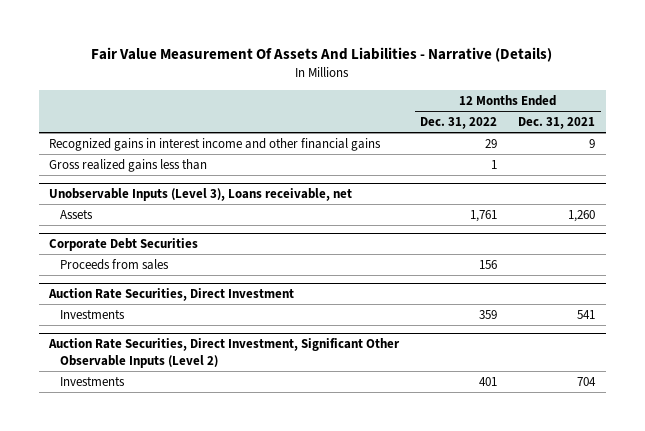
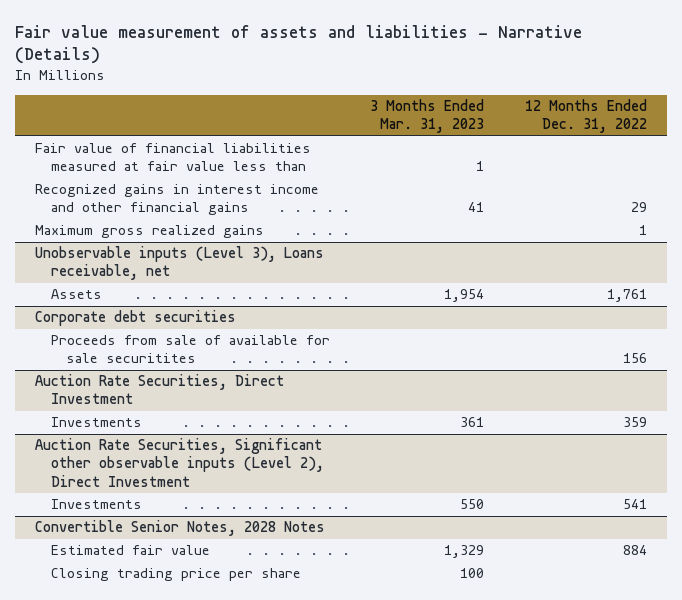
[91,47,553,63] Fair Value Measurement Of Assets And Liabilities - Narrative (Details) -> [14,24,582,65] Fair value measurement of assets and liabilities - Narrative (Details)
[518,116,596,129] Dec. 31, 2021 -> none
none -> [370,99,485,134] 3 Months Ended Mar. 31, 2023
none -> [35,143,312,172] Fair value of financial liabilities measured at fair value less than
[49,158,208,172] Gross realized gains less than -> [35,225,265,239] Maximum gross realized gains
[49,188,353,202] Unobservable Inputs (Level 3), Loans receivable, net -> [35,246,325,281] Unobservable inputs (Level 3), Loans receivable, net
[49,238,199,252] Corporate Debt Securities -> [35,310,237,327] Corporate debt securities
[59,258,169,270] Proceeds from sales -> [50,335,330,364] Proceeds from sale of available for sale securitites
[48,338,401,368] Auction Rate Securities, Direct Investment, Significant Other Observable Inputs (Level 2) -> [35,438,324,487] Auction Rate Securities, Significant other observable inputs (Level 2), Direct Investment
[479,376,498,386] 401 -> [622,499,647,510] 541
none -> [35,520,326,537] Convertible Senior Notes, 2028 Notes
none -> [50,545,210,556] Estimated fair value
none -> [50,568,301,582] Closing trading price per share

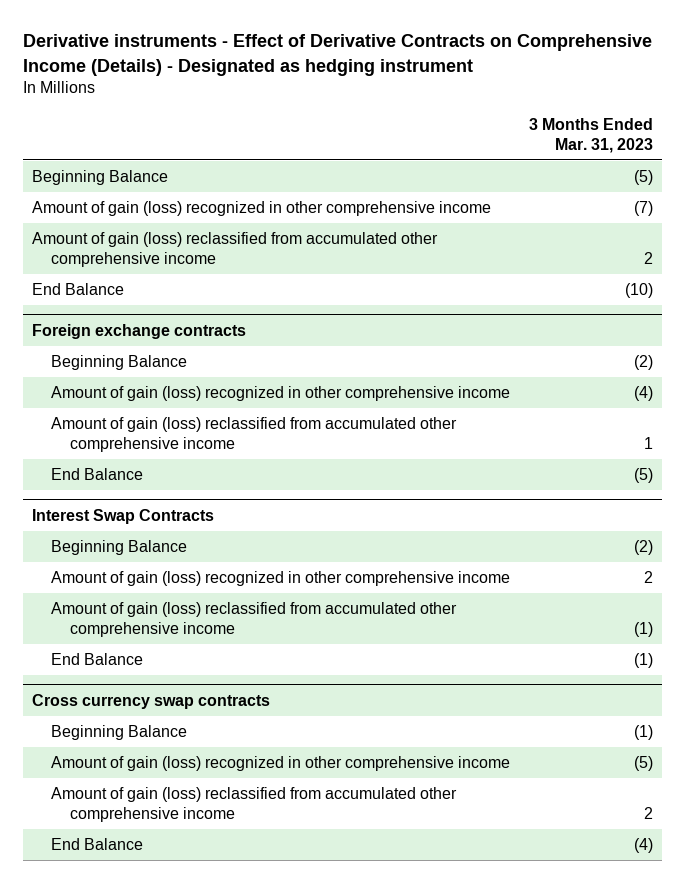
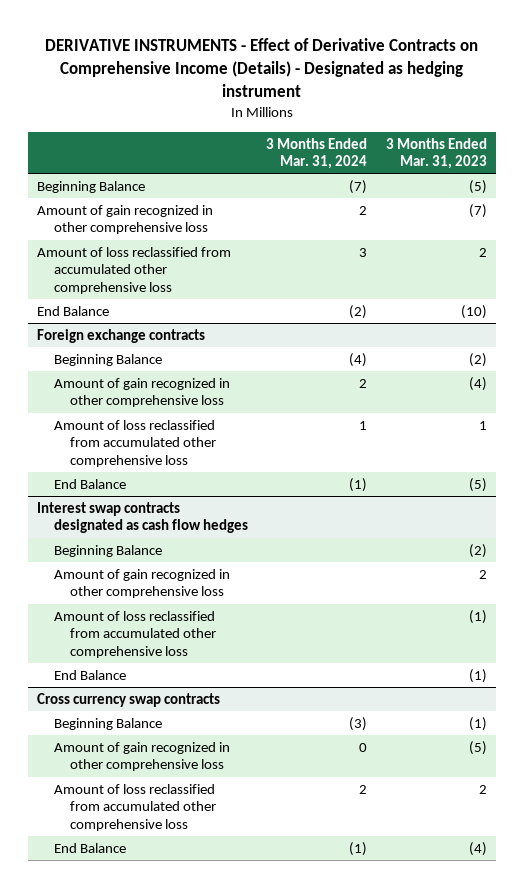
[22,34,652,76] Derivative instruments - Effect of Derivative Contracts on Comprehensive Income (Details) - Designated as hedging instrument -> [44,38,478,97] DERIVATIVE INSTRUMENTS - Effect of Derivative Contracts on Comprehensive Income (Details) - Designated as hedging instrument
none -> [266,137,368,170] 3 Months Ended Mar. 31, 2024
[32,200,492,216] Amount of gain (loss) recognized in other comprehensive income -> [37,204,214,235] Amount of gain recognized in other comprehensive loss
[32,231,439,267] Amount of gain (loss) reclassified from accumulated other comprehensive income -> [37,246,232,294] Amount of loss reclassified from accumulated other comprehensive loss
[51,385,511,401] Amount of gain (loss) recognized in other comprehensive income -> [53,377,230,408] Amount of gain recognized in other comprehensive loss
[51,416,458,452] Amount of gain (loss) reclassified from accumulated other comprehensive income -> [53,419,217,467] Amount of loss reclassified from accumulated other comprehensive loss
[32,508,215,524] Interest Swap Contracts -> [37,501,248,534] Interest swap contracts designated as cash flow hedges
[51,570,511,586] Amount of gain (loss) recognized in other comprehensive income -> [53,568,230,599] Amount of gain recognized in other comprehensive loss
[51,601,458,637] Amount of gain (loss) reclassified from accumulated other comprehensive income -> [53,610,217,658] Amount of loss reclassified from accumulated other comprehensive loss
[51,755,511,771] Amount of gain (loss) recognized in other comprehensive income -> [53,741,230,772] Amount of gain recognized in other comprehensive loss
[51,786,458,822] Amount of gain (loss) reclassified from accumulated other comprehensive income -> [53,783,217,831] Amount of loss reclassified from accumulated other comprehensive loss

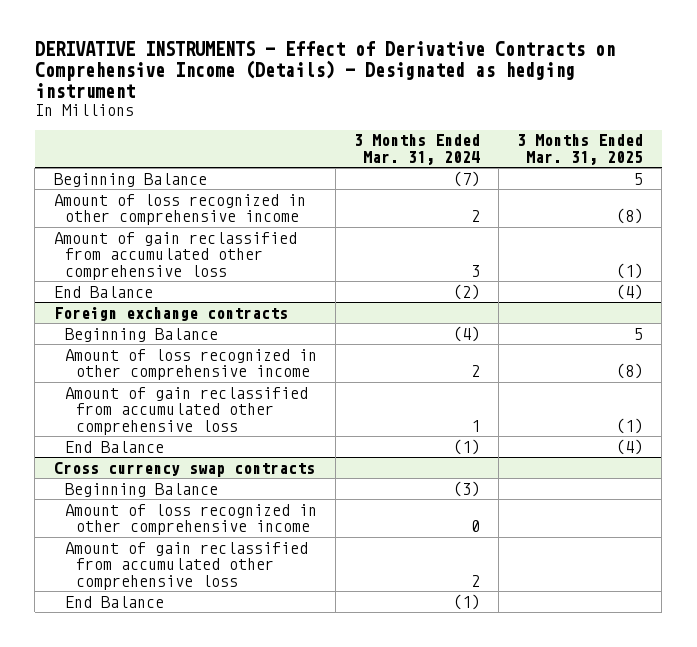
[385,137,487,170] 3 Months Ended Mar. 31, 2023 -> none
none -> [517,134,644,166] 3 Months Ended Mar. 31, 2025
[37,204,214,235] Amount of gain recognized in other comprehensive loss -> [53,193,306,226] Amount of loss recognized in other comprehensive income
[37,246,232,294] Amount of loss reclassified from accumulated other comprehensive loss -> [53,231,297,281] Amount of gain reclassified from accumulated other comprehensive loss
[53,377,230,408] Amount of gain recognized in other comprehensive loss -> [64,348,317,381] Amount of loss recognized in other comprehensive income
[53,419,217,467] Amount of loss reclassified from accumulated other comprehensive loss -> [64,386,308,436] Amount of gain reclassified from accumulated other comprehensive loss
[37,501,248,534] Interest swap contracts designated as cash flow hedges -> none
[53,544,162,557] Beginning Balance -> none
[53,568,230,599] Amount of gain recognized in other comprehensive loss -> none
[53,610,217,658] Amount of loss reclassified from accumulated other comprehensive loss -> none
[53,669,126,680] End Balance -> none
[53,741,230,772] Amount of gain recognized in other comprehensive loss -> [64,503,317,536] Amount of loss recognized in other comprehensive income
[53,783,217,831] Amount of loss reclassified from accumulated other comprehensive loss -> [64,541,308,591] Amount of gain reclassified from accumulated other comprehensive loss

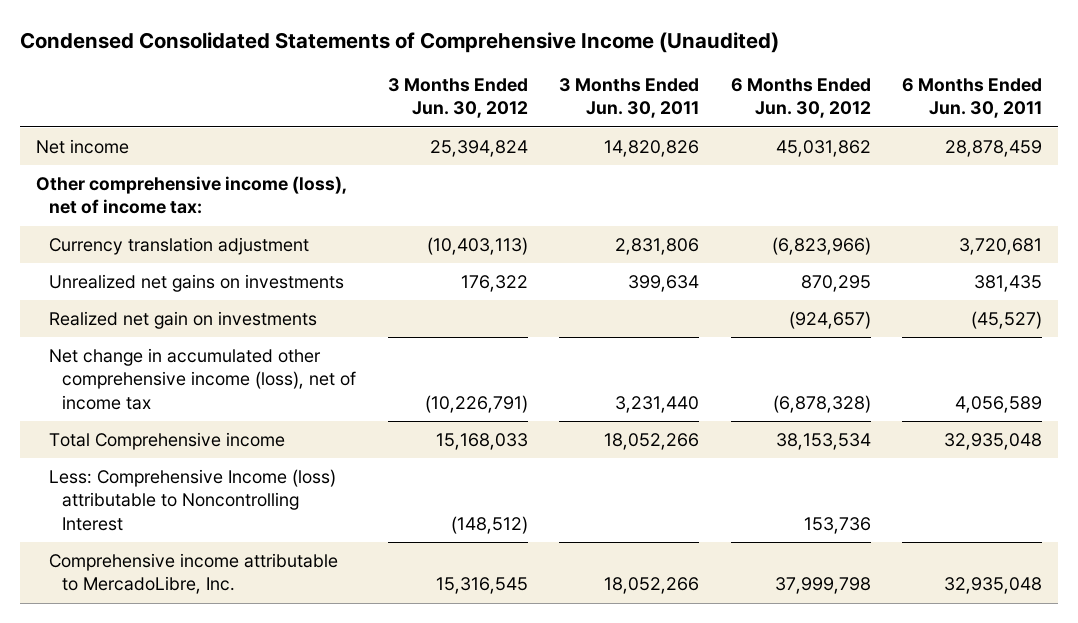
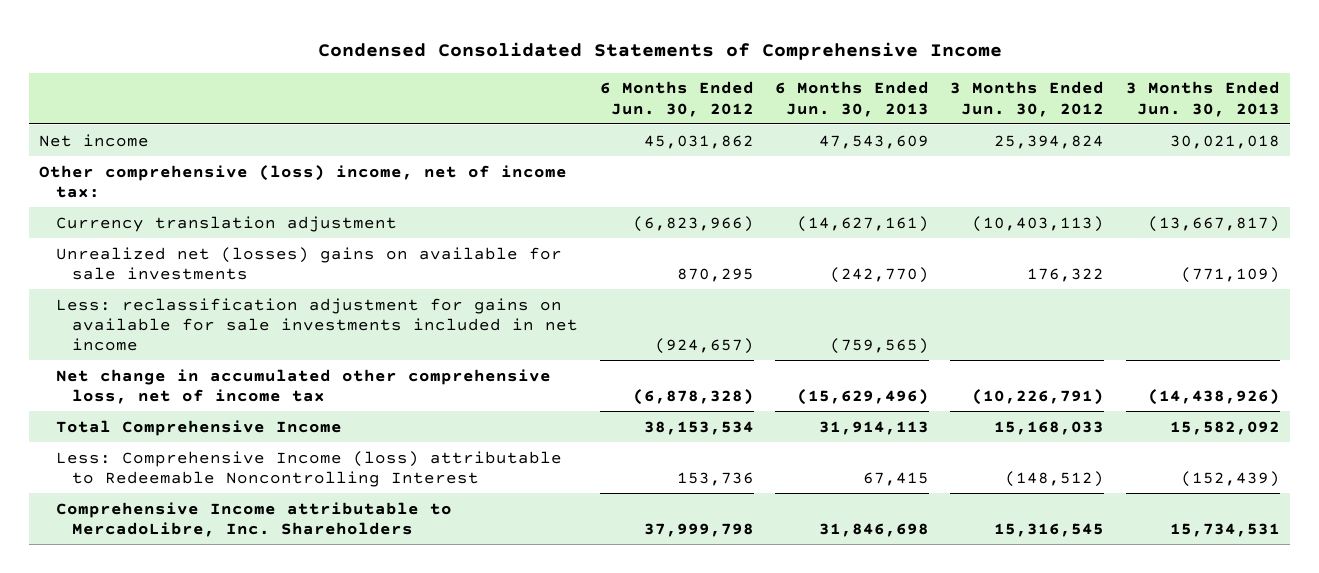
[20,32,780,54] Condensed Consolidated Statements of Comprehensive Income (Unaudited) -> [317,41,1002,60] Condensed Consolidated Statements of Comprehensive Income
[559,78,700,119] 3 Months Ended Jun. 30, 2011 -> none
[902,78,1043,119] 6 Months Ended Jun. 30, 2011 -> none
none -> [774,81,929,117] 6 Months Ended Jun. 30, 2013
none -> [1125,81,1280,117] 3 Months Ended Jun. 30, 2013
[35,176,347,215] Other comprehensive income (loss), net of income tax: -> [39,164,568,198] Other comprehensive (loss) income, net of income tax:
[48,274,344,293] Unrealized net gains on investments -> [55,246,562,280] Unrealized net (losses) gains on available for sale investments
[48,311,317,330] Realized net gain on investments -> [55,297,579,351] Less: reclassification adjustment for gains on available for sale investments included in net income
[48,348,356,410] Net change in accumulated other comprehensive income (loss), net of income tax -> [55,368,551,404] Net change in accumulated other comprehensive loss, net of income tax
[48,432,285,451] Total Comprehensive income -> [55,419,342,436] Total Comprehensive Income
[48,469,336,531] Less: Comprehensive Income (loss) attributable to Noncontrolling Interest -> [55,450,562,487] Less: Comprehensive Income (loss) attributable to Redeemable Noncontrolling Interest
[48,553,338,595] Comprehensive income attributable to MercadoLibre, Inc. -> [55,501,452,537] Comprehensive Income attributable to MercadoLibre, Inc. Shareholders

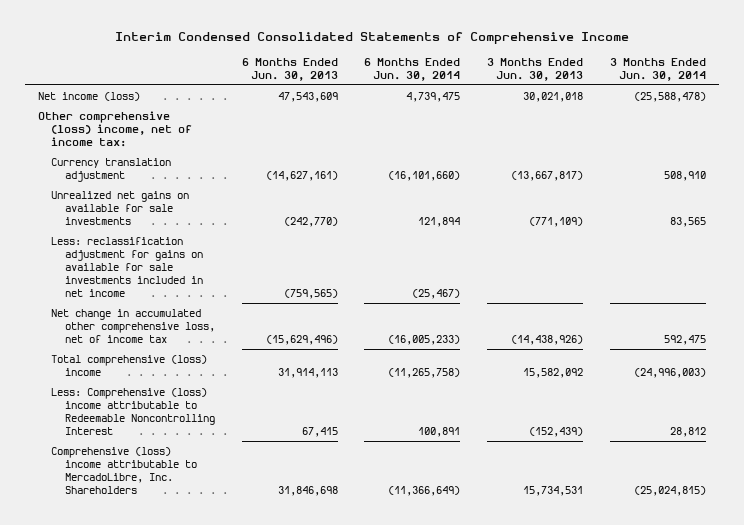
[317,41,1002,60] Condensed Consolidated Statements of Comprehensive Income -> [114,31,629,44] Interim Condensed Consolidated Statements of Comprehensive Income
[599,81,754,117] 6 Months Ended Jun. 30, 2012 -> none
[950,81,1105,117] 3 Months Ended Jun. 30, 2012 -> none
none -> [364,57,461,81] 6 Months Ended Jun. 30, 2014
none -> [609,57,706,81] 3 Months Ended Jun. 30, 2014
[39,133,150,147] Net income -> [37,92,140,102] Net income (loss)
[55,246,562,280] Unrealized net (losses) gains on available for sale investments -> [51,191,190,225] Unrealized net gains on available for sale investments
[55,419,342,436] Total Comprehensive Income -> [51,355,208,376] Total comprehensive (loss) income
[55,450,562,487] Less: Comprehensive Income (loss) attributable to Redeemable Noncontrolling Interest -> [51,388,216,435] Less: Comprehensive (loss) income attributable to Redeemable Noncontrolling Interest
[55,501,452,537] Comprehensive Income attributable to MercadoLibre, Inc. Shareholders -> [51,447,198,494] Comprehensive (loss) income attributable to MercadoLibre, Inc. Shareholders

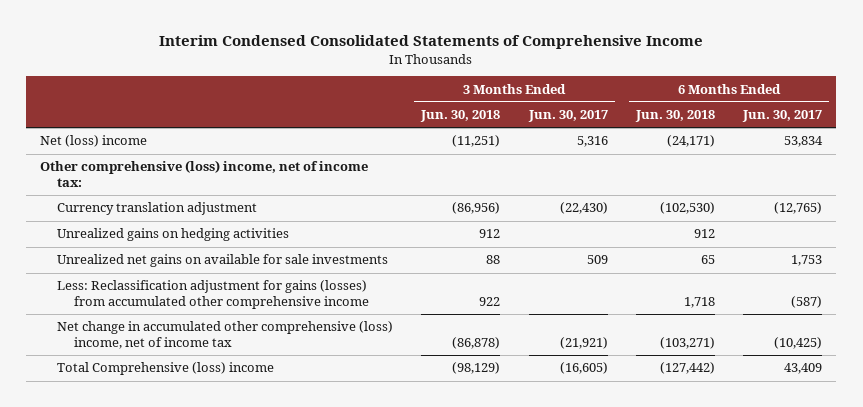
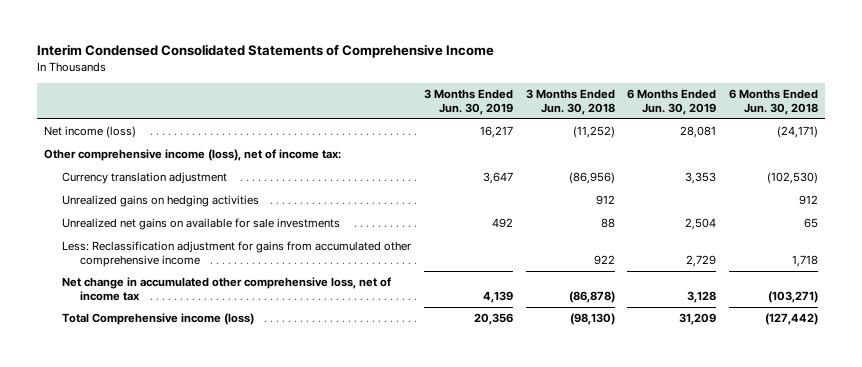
[527,110,608,123] Jun. 30, 2017 -> none
[742,110,823,123] Jun. 30, 2017 -> none
none -> [423,89,513,115] 3 Months Ended Jun. 30, 2019
none -> [627,89,717,115] 6 Months Ended Jun. 30, 2019
[40,135,148,148] Net (loss) income -> [43,126,136,139] Net income (loss)
[452,135,501,148] (11,251) -> [572,126,615,139] (11,252)
[40,160,369,187] Other comprehensive (loss) income, net of income tax: -> [43,149,341,162] Other comprehensive income (loss), net of income tax:
[56,280,369,309] Less: Reclassification adjustment for gains (losses) from accumulated other comprehensive income -> [61,241,411,268] Less: Reclassification adjustment for gains from accumulated other comprehensive income
[56,321,393,349] Net change in accumulated other comprehensive (loss) income, net of income tax -> [61,277,391,302] Net change in accumulated other comprehensive loss, net of income tax
[56,362,274,376] Total Comprehensive (loss) income -> [61,313,254,326] Total Comprehensive income (loss)
[452,362,501,375] (98,129) -> [569,313,615,326] (98,130)

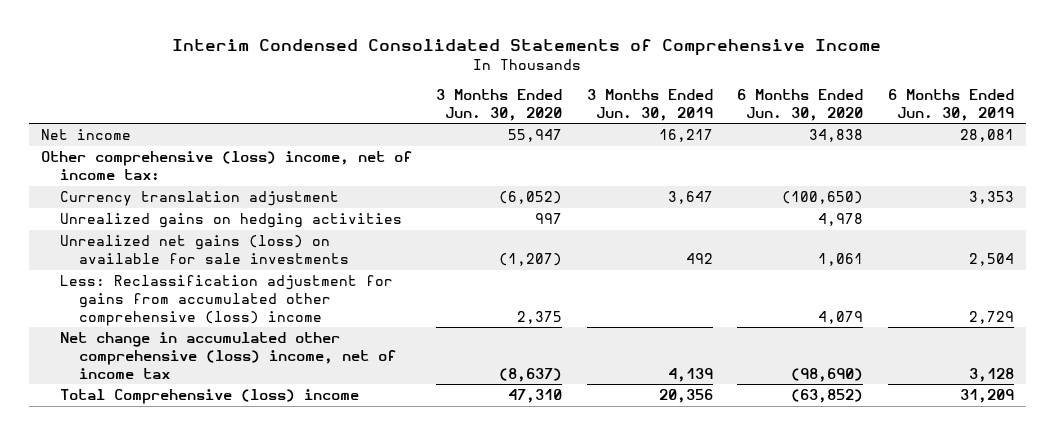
[525,89,615,115] 3 Months Ended Jun. 30, 2018 -> none
[729,89,819,115] 6 Months Ended Jun. 30, 2018 -> none
none -> [436,89,563,121] 3 Months Ended Jun. 30, 2020
none -> [737,89,864,121] 6 Months Ended Jun. 30, 2020
[43,126,136,139] Net income (loss) -> [40,129,131,141] Net income
[43,149,341,162] Other comprehensive income (loss), net of income tax: -> [40,151,412,181] Other comprehensive (loss) income, net of income tax:
[61,218,340,231] Unrealized net gains on available for sale investments -> [59,235,349,265] Unrealized net gains (loss) on available for sale investments
[61,241,411,268] Less: Reclassification adjustment for gains from accumulated other comprehensive income -> [59,275,393,326] Less: Reclassification adjustment for gains from accumulated other comprehensive (loss) income
[61,277,391,302] Net change in accumulated other comprehensive loss, net of income tax -> [59,332,396,379] Net change in accumulated other comprehensive (loss) income, net of income tax
[61,313,254,326] Total Comprehensive income (loss) -> [59,389,359,405] Total Comprehensive (loss) income

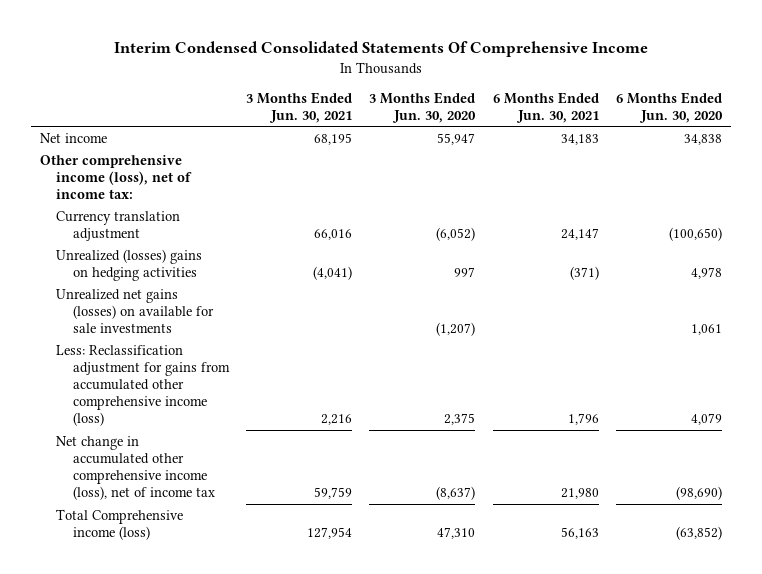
[172,38,882,56] Interim Condensed Consolidated Statements of Comprehensive Income -> [113,41,648,58] Interim Condensed Consolidated Statements Of Comprehensive Income
[586,89,713,121] 3 Months Ended Jun. 30, 2019 -> none
[887,89,1014,121] 6 Months Ended Jun. 30, 2019 -> none
none -> [246,91,353,123] 3 Months Ended Jun. 30, 2021
none -> [492,91,599,123] 6 Months Ended Jun. 30, 2021
[40,151,412,181] Other comprehensive (loss) income, net of income tax: -> [39,154,193,200] Other comprehensive income (loss), net of income tax:
[59,213,402,229] Unrealized gains on hedging activities -> [56,248,203,281] Unrealized (losses) gains on hedging activities
[59,235,349,265] Unrealized net gains (loss) on available for sale investments -> [56,288,214,334] Unrealized net gains (losses) on available for sale investments
[59,275,393,326] Less: Reclassification adjustment for gains from accumulated other comprehensive (loss) income -> [56,344,230,427] Less: Reclassification adjustment for gains from accumulated other comprehensive income (loss)
[59,332,396,379] Net change in accumulated other comprehensive (loss) income, net of income tax -> [56,435,215,501] Net change in accumulated other comprehensive income (loss), net of income tax
[59,389,359,405] Total Comprehensive (loss) income -> [56,508,184,540] Total Comprehensive income (loss)

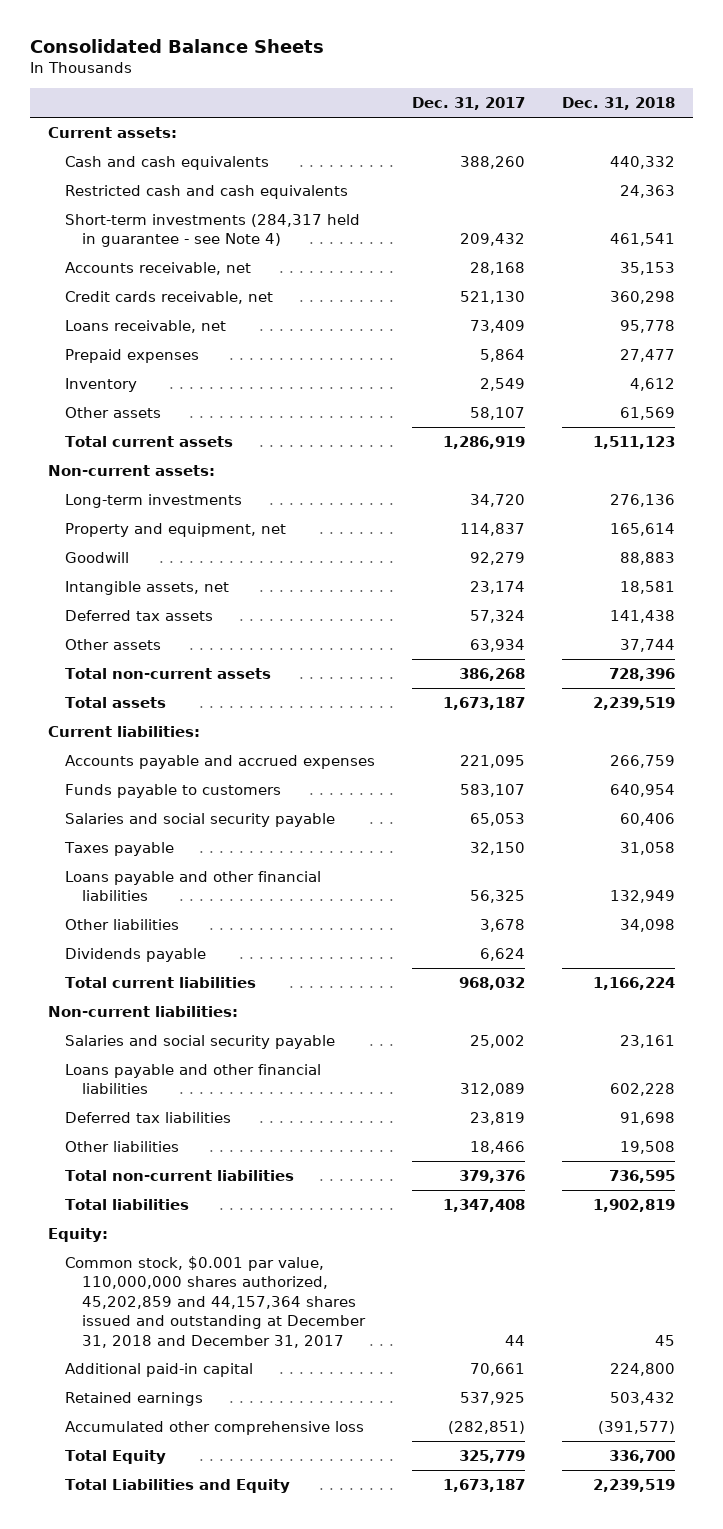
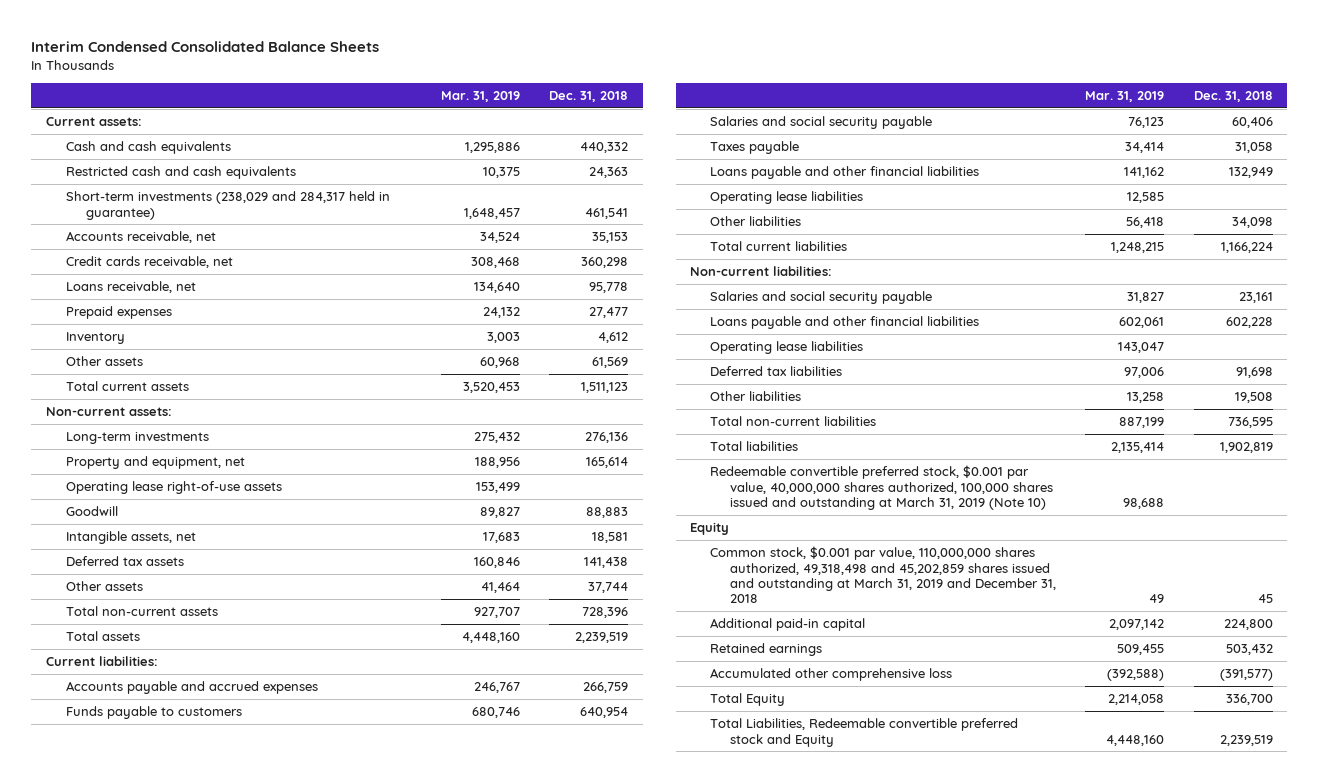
[29,39,324,54] Consolidated Balance Sheets -> [31,40,380,52] Interim Condensed Consolidated Balance Sheets
[411,97,525,111] Dec. 31, 2017 -> none
none -> [441,90,521,102] Mar. 31, 2019
[65,213,361,248] Short-term investments (284,317 held in guarantee - see Note 4) -> [65,191,390,220] Short-term investments (238,029 and 284,317 held in guarantee)
none -> [65,481,282,495] Operating lease right-of-use assets
none -> [710,191,864,205] Operating lease liabilities
[65,947,207,962] Dividends payable -> none
none -> [710,341,864,355] Operating lease liabilities
none -> [710,465,1054,510] Redeemable convertible preferred stock, $0.001 par value, 40,000,000 shares authorized, 100,000 shares issued and outstanding at March 31, 2019 (Note 10)
[48,1227,109,1242] Equity: -> [690,522,730,536] Equity
[65,1255,367,1348] Common stock, $0.001 par value, 110,000,000 shares authorized, 45,202,859 and 44,157,364 shares issued and outstanding at December 31, 2018 and December 31, 2017 -> [710,546,1057,604] Common stock, $0.001 par value, 110,000,000 shares authorized, 49,318,498 and 45,202,859 shares issued and outstanding at March 31, 2019 and December 31, 2018
[65,1478,291,1493] Total Liabilities and Equity -> [710,718,1019,747] Total Liabilities, Redeemable convertible preferred stock and Equity

